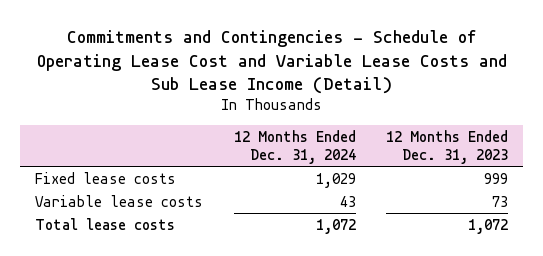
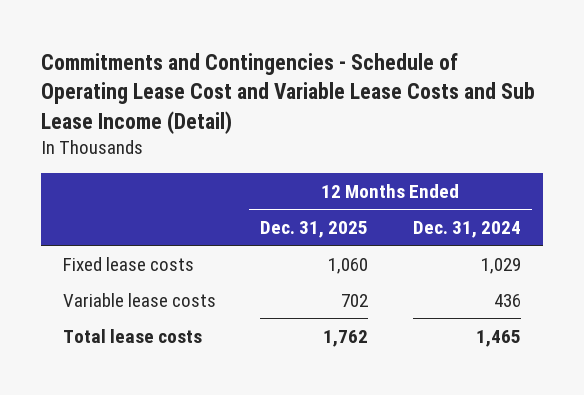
[385,129,508,164] 12 Months Ended Dec. 31, 2023 -> none
none -> [260,220,369,238] Dec. 31, 2025
[339,195,356,207] 43 -> [493,293,521,307] 436
[315,218,356,234] 1,072 -> [475,329,521,347] 1,465

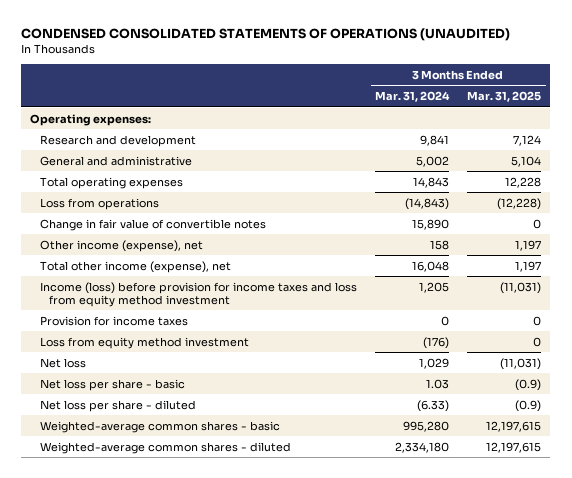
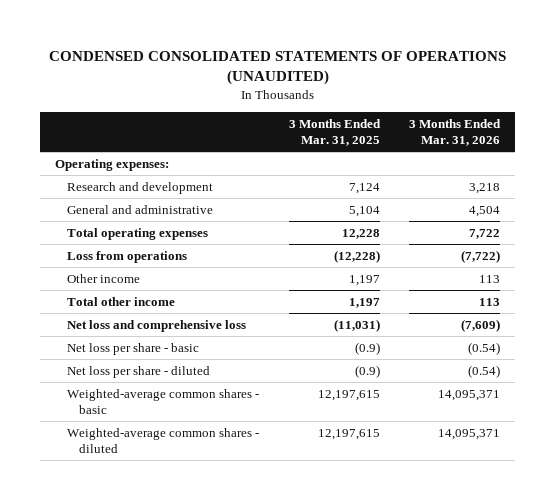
[375,91,451,103] Mar. 31, 2024 -> none
none -> [409,119,502,147] 3 Months Ended Mar. 31, 2026
[39,218,266,231] Change in fair value of convertible notes -> none
[39,281,357,307] Income (loss) before provision for income taxes and loss from equity method investment -> none
[39,315,188,326] Provision for income taxes -> none
[39,336,249,349] Loss from equity method investment -> none
[39,239,203,252] Other income (expense), net -> [66,274,140,284] Other income
[39,260,231,273] Total other income (expense), net -> [66,297,175,307] Total other income
[39,357,86,368] Net loss -> [66,320,246,333] Net loss and comprehensive loss

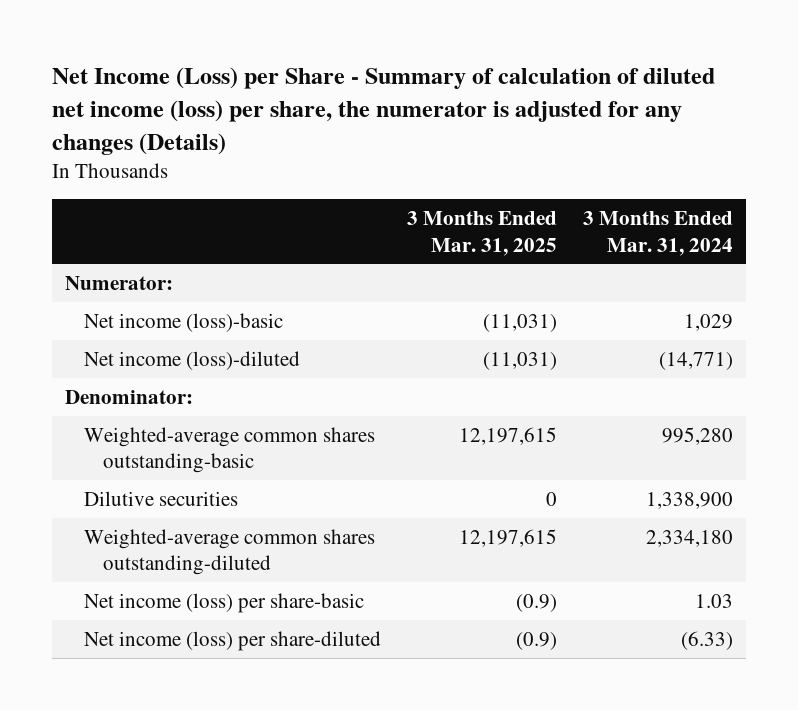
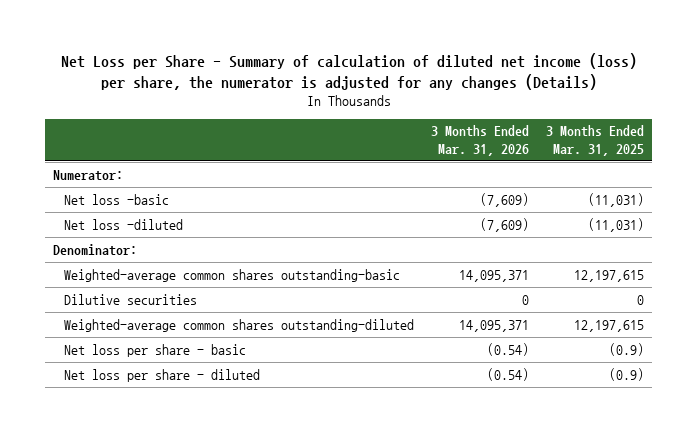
[51,67,715,155] Net Income (Loss) per Share - Summary of calculation of diluted net income (loss) per share, the numerator is adjusted for any changes (Details) -> [60,52,637,90] Net Loss per Share - Summary of calculation of diluted net income (loss) per share, the numerator is adjusted for any changes (Details)
[582,211,733,256] 3 Months Ended Mar. 31, 2024 -> none
none -> [431,125,530,156] 3 Months Ended Mar. 31, 2026
[83,312,283,332] Net income (loss)-basic -> [64,193,170,205] Net loss -basic
[83,350,300,370] Net income (loss)-diluted -> [64,218,184,230] Net loss -diluted
[83,592,364,613] Net income (loss) per share-basic -> [64,343,247,357] Net loss per share - basic
[83,630,381,651] Net income (loss) per share-diluted -> [64,368,261,382] Net loss per share - diluted

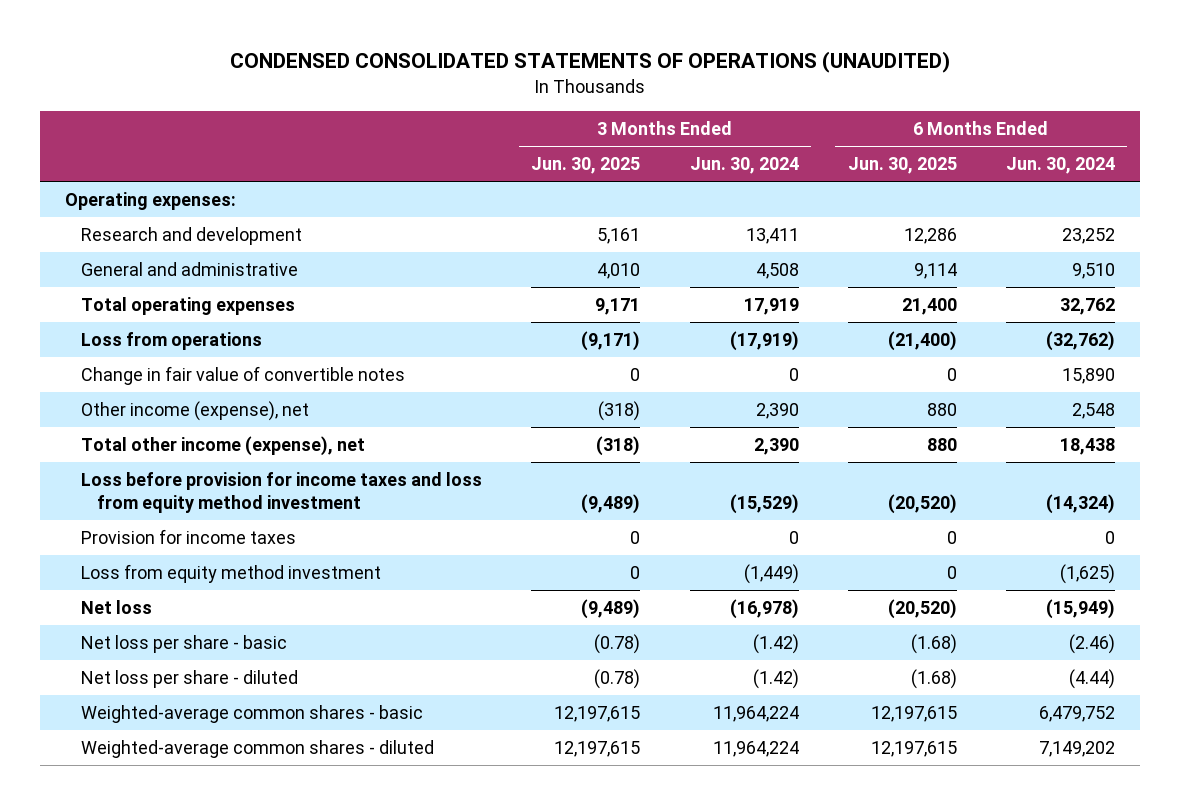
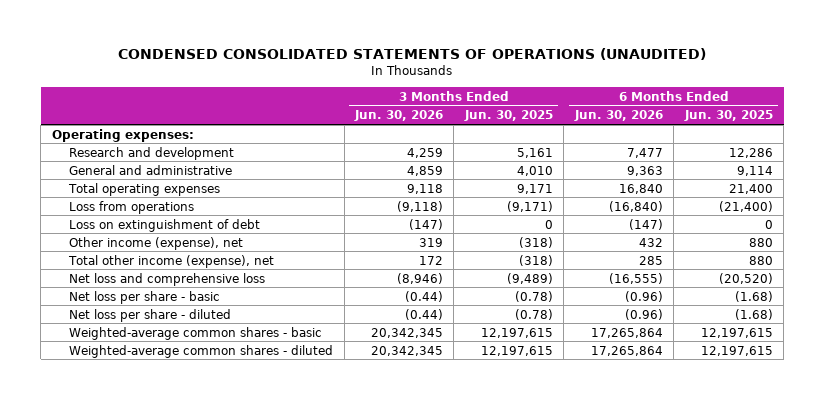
[689,157,799,175] Jun. 30, 2024 -> none
[1005,157,1115,175] Jun. 30, 2024 -> none
none -> [353,110,443,122] Jun. 30, 2026
none -> [573,110,663,122] Jun. 30, 2026
[81,366,406,386] Change in fair value of convertible notes -> none
none -> [69,218,261,232] Loss on extinguishment of debt
[81,472,483,513] Loss before provision for income taxes and loss from equity method investment -> none
[81,529,297,545] Provision for income taxes -> none
[81,564,382,584] Loss from equity method investment -> none
[81,600,153,615] Net loss -> [69,272,266,286] Net loss and comprehensive loss

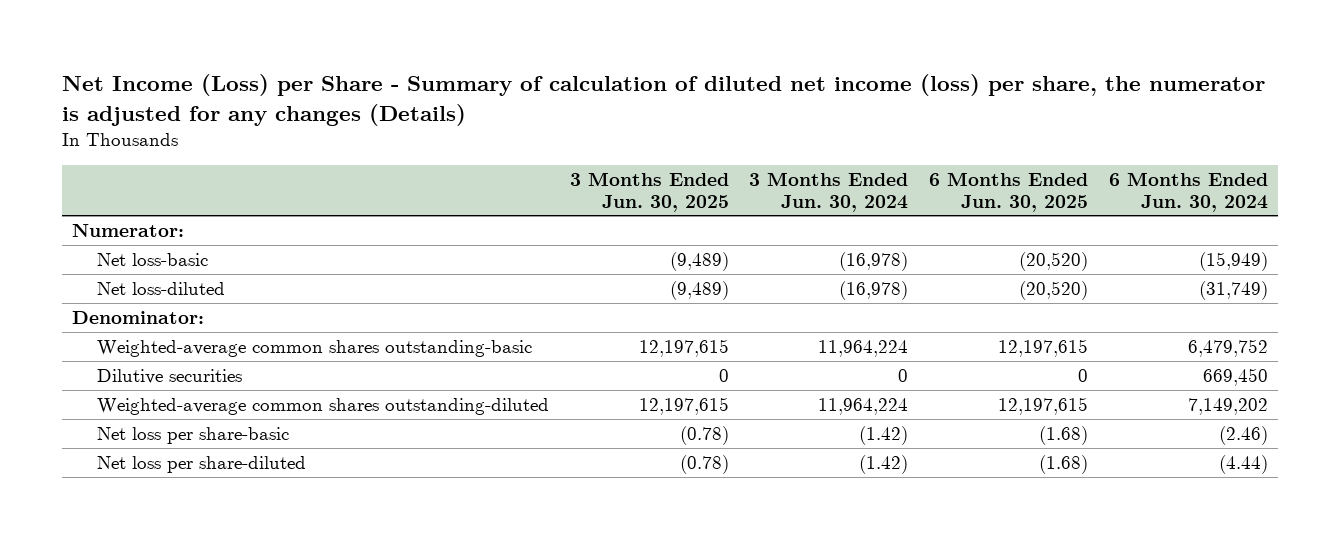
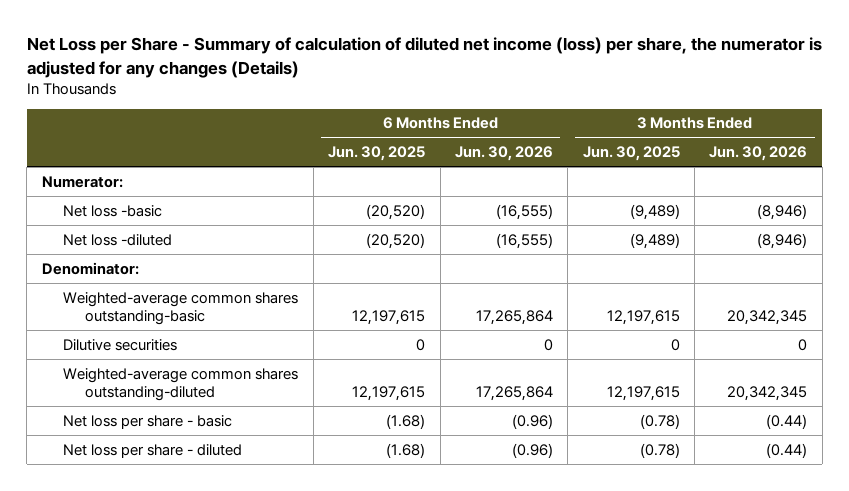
[62,74,1266,126] Net Income (Loss) per Share - Summary of calculation of diluted net income (loss) per share, the numerator is adjusted for any changes (Details) -> [26,37,822,78] Net Loss per Share - Summary of calculation of diluted net income (loss) per share, the numerator is adjusted for any changes (Details)
[749,171,909,212] 3 Months Ended Jun. 30, 2024 -> none
[1108,171,1268,212] 6 Months Ended Jun. 30, 2024 -> none
none -> [454,146,553,162] Jun. 30, 2026
none -> [709,146,808,162] Jun. 30, 2026
[97,252,209,266] Net loss-basic -> [63,204,163,217] Net loss -basic
[97,281,226,295] Net loss-diluted -> [63,233,173,246] Net loss -diluted
[97,426,290,444] Net loss per share-basic -> [63,414,233,429] Net loss per share - basic
[97,455,307,473] Net loss per share-diluted -> [63,443,243,458] Net loss per share - diluted

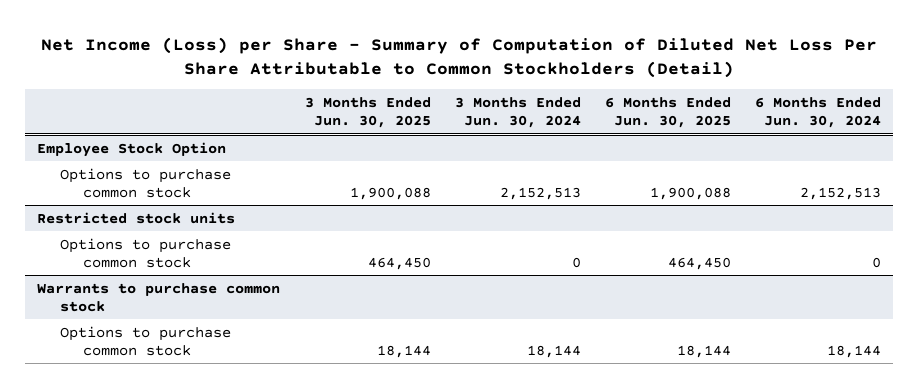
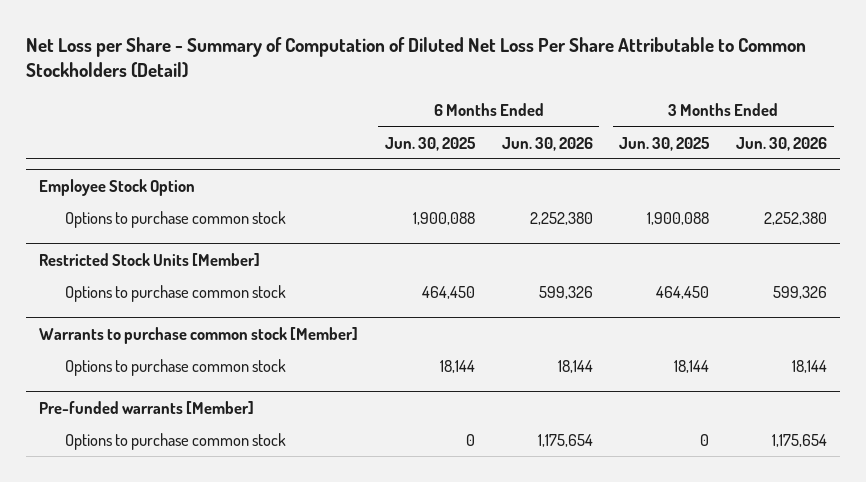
[41,36,878,78] Net Income (Loss) per Share - Summary of Computation of Diluted Net Loss Per Share Attributable to Common Stockholders (Detail) -> [26,36,807,79] Net Loss per Share - Summary of Computation of Diluted Net Loss Per Share Attributable to Common Stockholders (Detail)
[454,97,581,129] 3 Months Ended Jun. 30, 2024 -> none
[754,97,881,129] 6 Months Ended Jun. 30, 2024 -> none
none -> [501,136,593,151] Jun. 30, 2026
none -> [735,136,827,151] Jun. 30, 2026
[37,211,236,224] Restricted stock units -> [39,252,261,266] Restricted Stock Units [Member]
[37,282,281,312] Warrants to purchase common stock -> [39,326,359,344] Warrants to purchase common stock [Member]
none -> [39,400,255,414] Pre-funded warrants [Member]
none -> [65,433,287,451] Options to purchase common stock

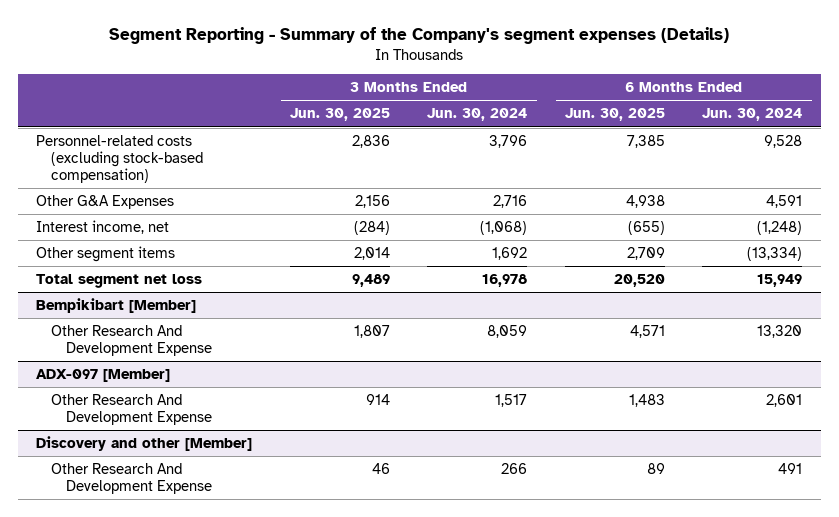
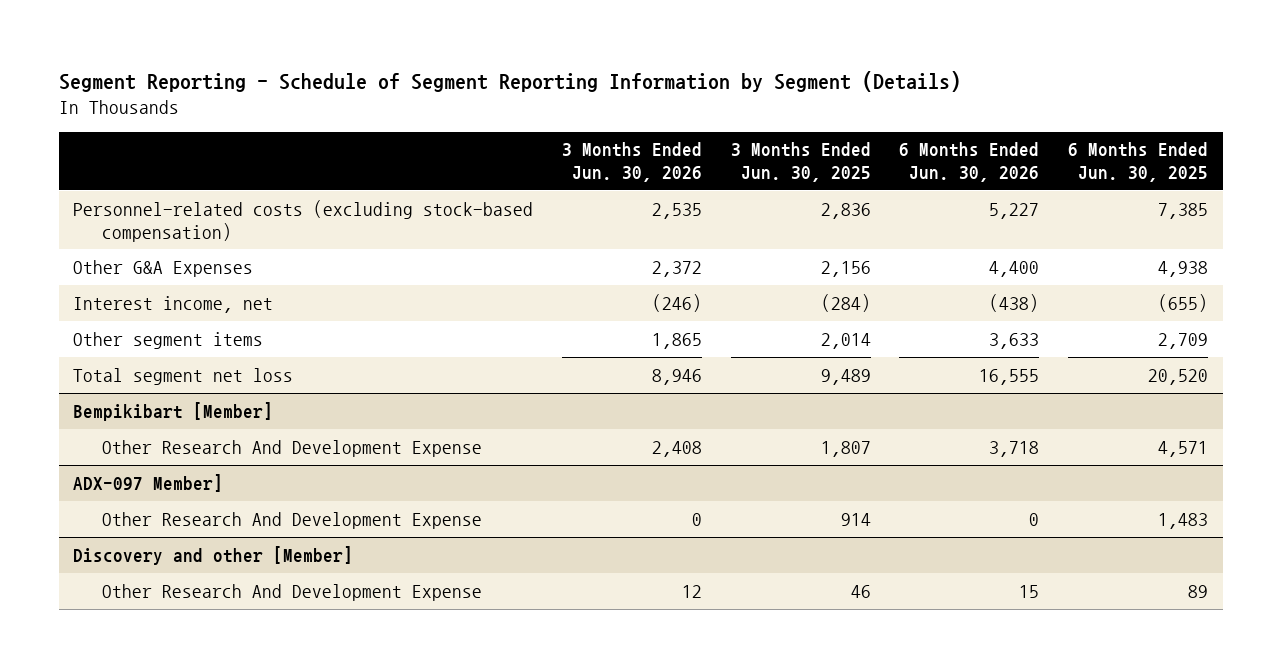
[109,27,730,45] Segment Reporting - Summary of the Company's segment expenses (Details) -> [58,70,961,92] Segment Reporting - Schedule of Segment Reporting Information by Segment (Details)
[427,108,528,122] Jun. 30, 2024 -> none
[702,108,803,122] Jun. 30, 2024 -> none
none -> [561,142,702,183] 3 Months Ended Jun. 30, 2026
none -> [899,142,1040,183] 6 Months Ended Jun. 30, 2026
[36,368,171,382] ADX-097 [Member] -> [73,473,224,492] ADX-097 Member]

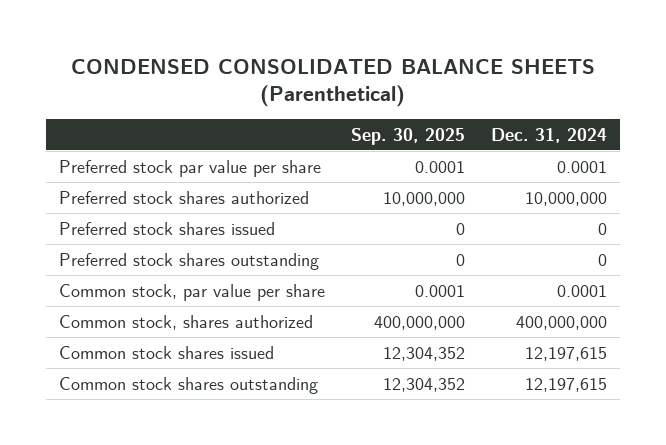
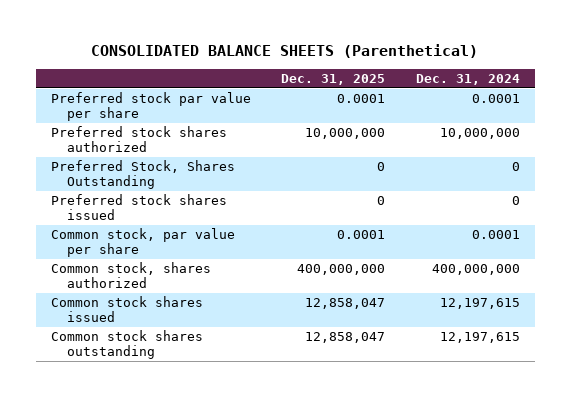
[71,58,596,108] CONDENSED CONSOLIDATED BALANCE SHEETS (Parenthetical) -> [91,43,479,58] CONSOLIDATED BALANCE SHEETS (Parenthetical)
[351,127,466,145] Sep. 30, 2025 -> none
none -> [281,73,386,85] Dec. 31, 2025
none -> [51,160,236,189] Preferred Stock, Shares Outstanding
[59,252,320,270] Preferred stock shares outstanding -> none

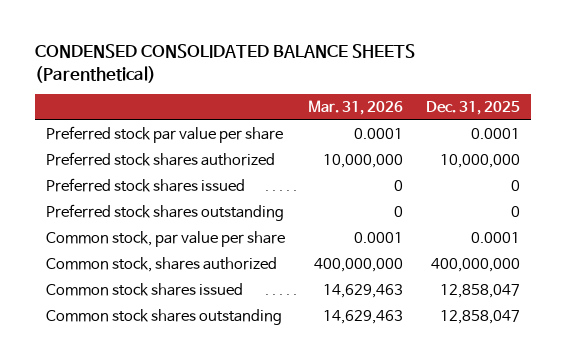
[91,43,479,58] CONSOLIDATED BALANCE SHEETS (Parenthetical) -> [35,44,416,83] CONDENSED CONSOLIDATED BALANCE SHEETS (Parenthetical)
[415,73,520,85] Dec. 31, 2024 -> none
none -> [307,100,403,116] Mar. 31, 2026
[51,160,236,189] Preferred Stock, Shares Outstanding -> none
none -> [46,204,285,222] Preferred stock shares outstanding

